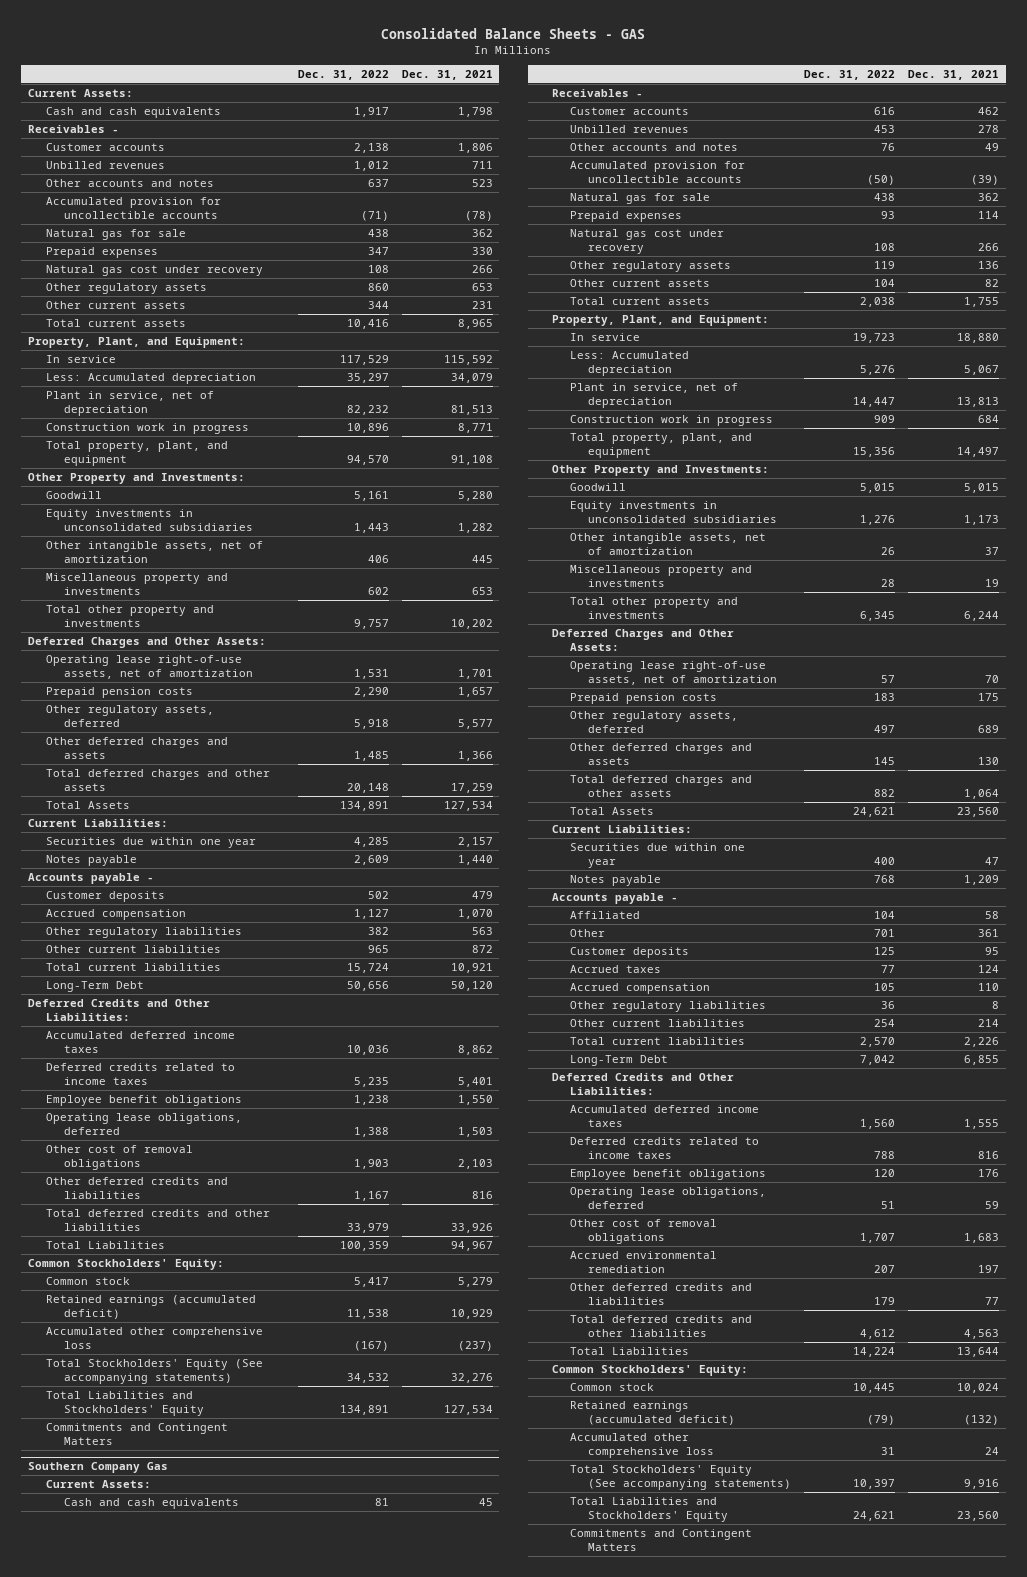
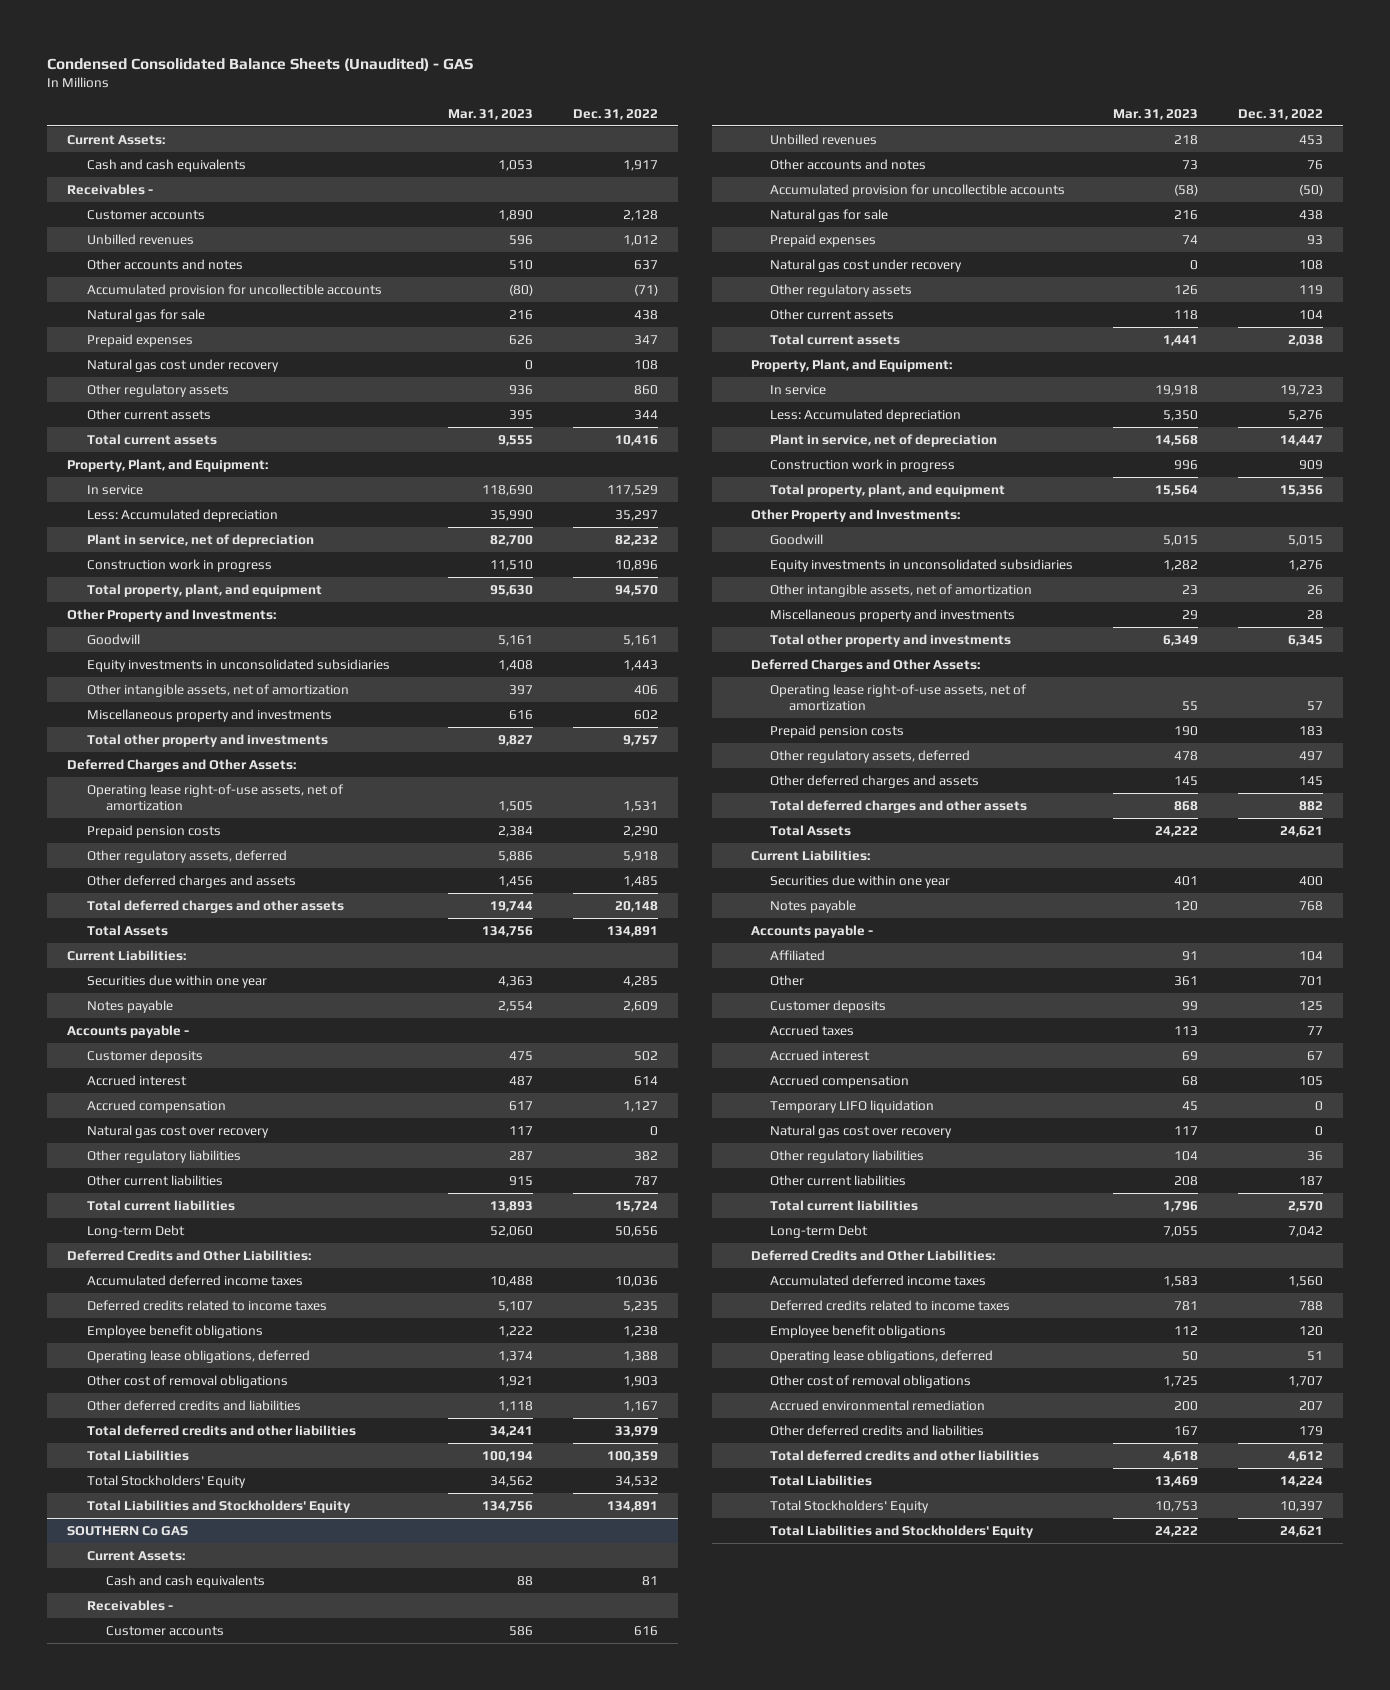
[381,27,646,39] Consolidated Balance Sheets - GAS -> [47,57,474,71] Condensed Consolidated Balance Sheets (Unaudited) - GAS
[401,69,493,80] Dec. 31, 2021 -> none
none -> [448,108,534,120] Mar. 31, 2023
[353,142,389,153] 2,138 -> [623,210,659,222] 2,128
none -> [86,1075,187,1087] Accrued interest
none -> [86,1125,269,1139] Natural gas cost over recovery
[367,944,389,953] 965 -> [634,1176,659,1187] 787
[45,980,144,992] Long-Term Debt -> [86,1225,185,1239] Long-term Debt
[27,1258,224,1270] Common Stockholders' Equity: -> none
[45,1276,130,1285] Common stock -> none
[45,1294,256,1320] Retained earnings (accumulated deficit) -> none
[45,1326,263,1350] Accumulated other comprehensive loss -> none
[45,1358,263,1385] Total Stockholders' Equity (See accompanying statements) -> [86,1475,246,1489] Total Stockholders' Equity
[45,1422,228,1446] Commitments and Contingent Matters -> none
[27,1462,168,1474] Southern Company Gas -> [67,1526,189,1537] SOUTHERN Co GAS
none -> [770,1050,871,1062] Accrued interest
none -> [770,1100,935,1114] Temporary LIFO liquidation
none -> [770,1125,953,1139] Natural gas cost over recovery
[873,1018,895,1027] 254 -> [1298,1176,1323,1187] 187
[569,1054,668,1066] Long-Term Debt -> [770,1225,869,1239] Long-term Debt
[551,1364,748,1376] Common Stockholders' Equity: -> none
[569,1382,654,1391] Common stock -> none
[569,1400,735,1426] Retained earnings (accumulated deficit) -> none
[569,1432,714,1459] Accumulated other comprehensive loss -> none
[569,1464,791,1491] Total Stockholders' Equity (See accompanying statements) -> [770,1500,930,1514] Total Stockholders' Equity
[569,1528,752,1552] Commitments and Contingent Matters -> none

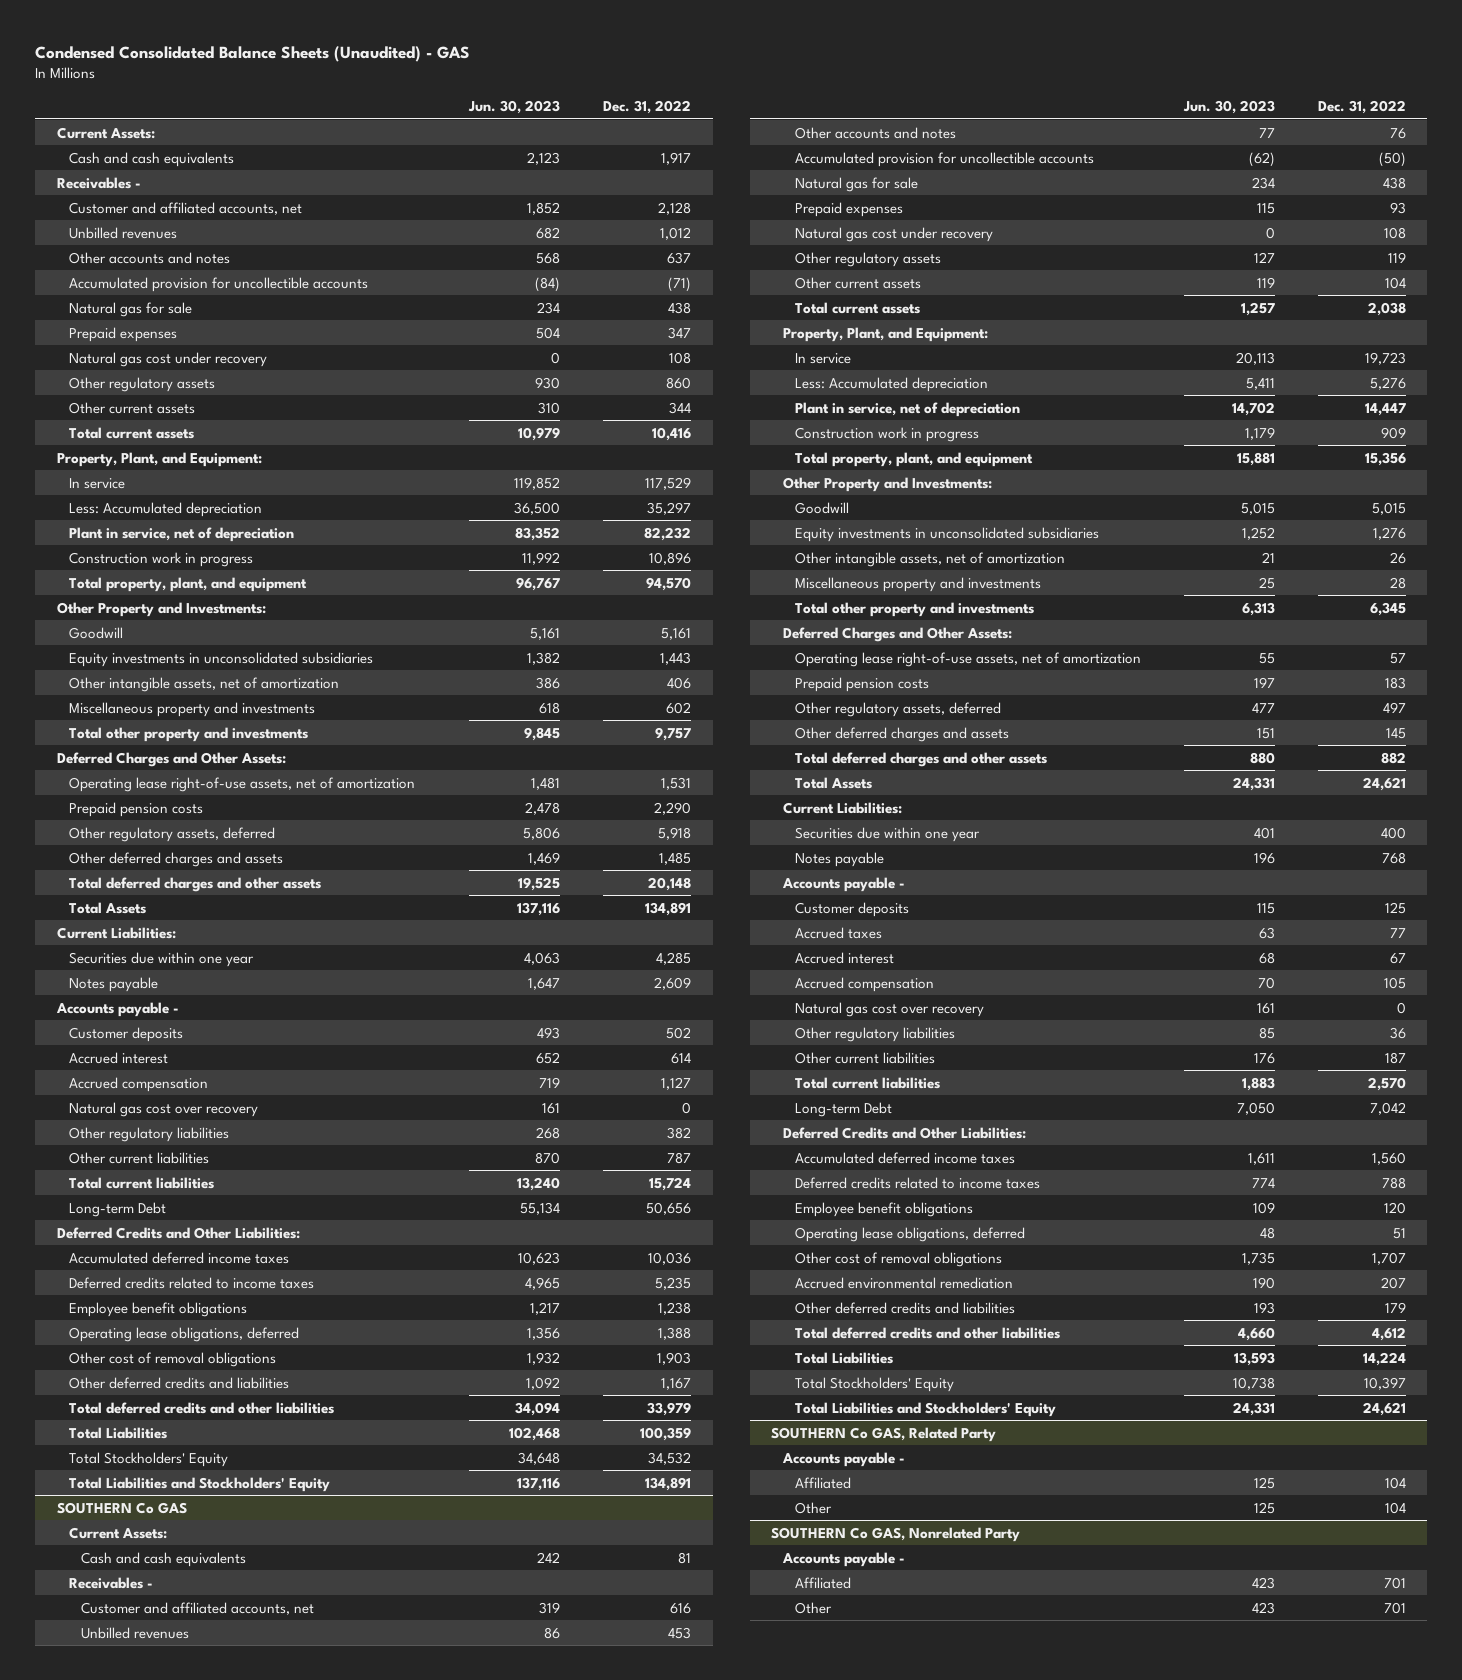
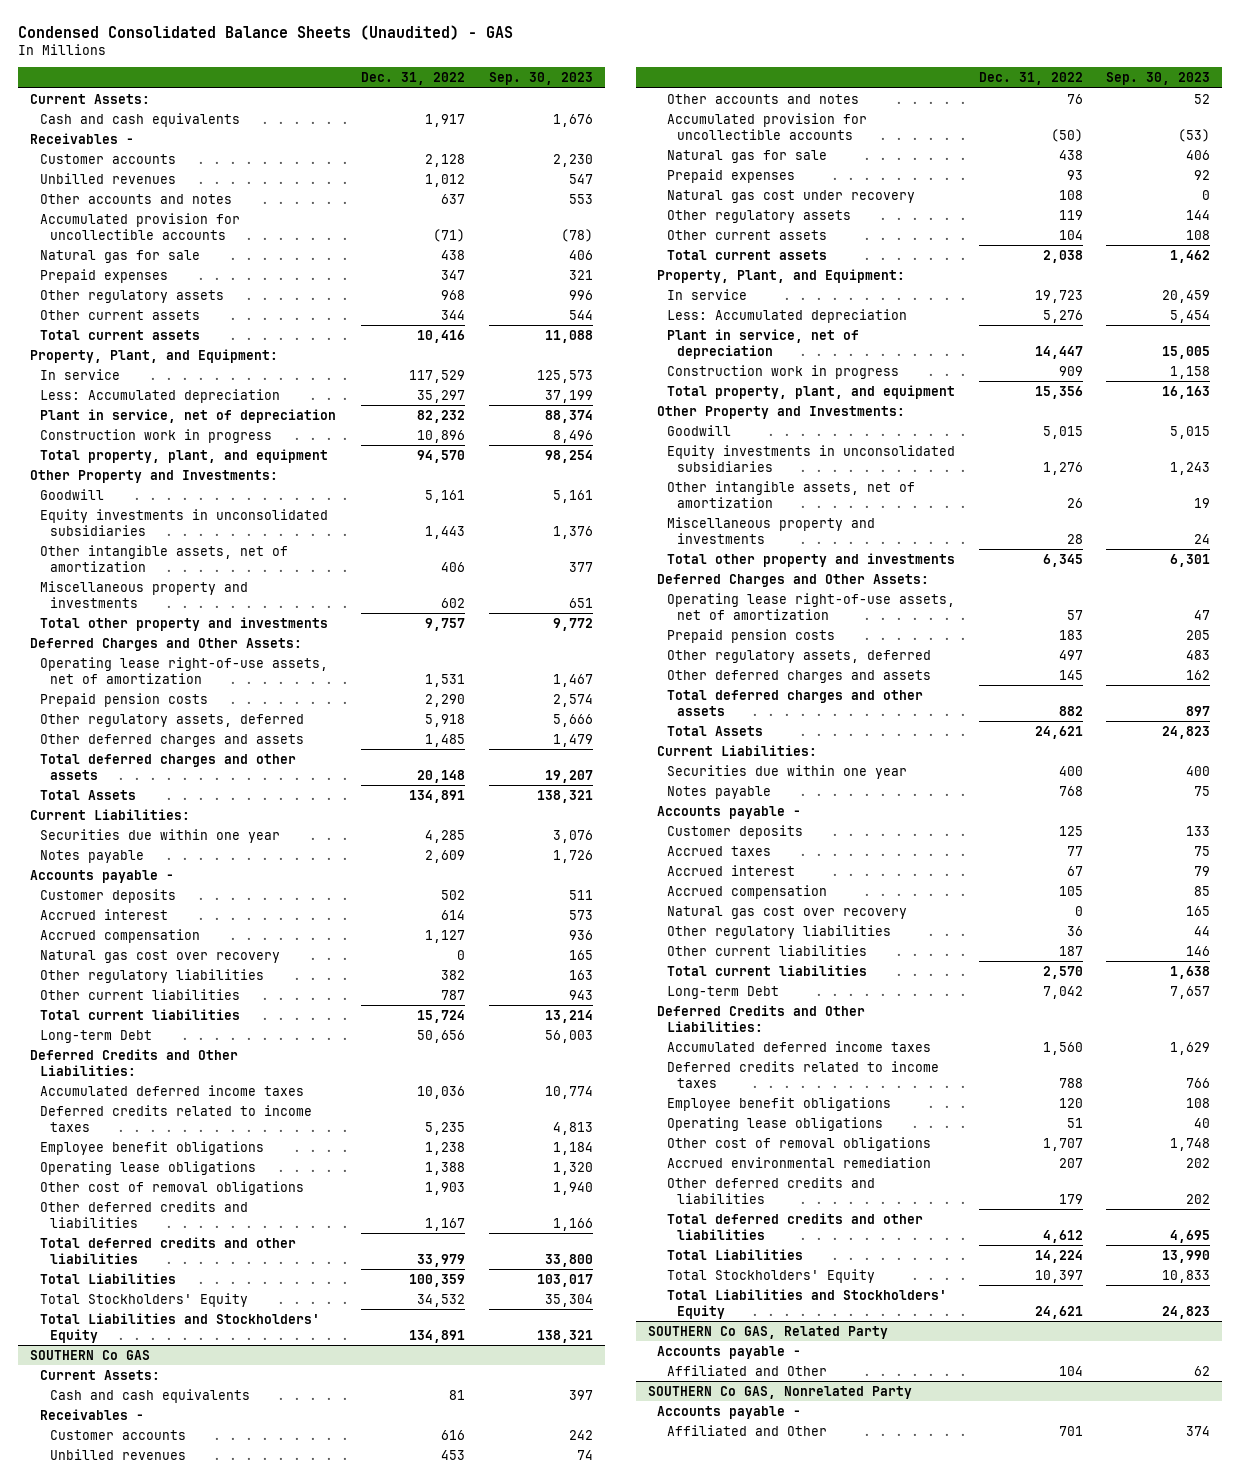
[468,100,561,115] Jun. 30, 2023 -> none
none -> [488,71,593,85] Sep. 30, 2023
[68,201,302,215] Customer and affiliated accounts, net -> [39,153,176,164] Customer accounts
[68,351,267,367] Natural gas cost under recovery -> none
[666,376,692,389] 860 -> [441,289,466,300] 968
[68,1326,299,1342] Operating lease obligations, deferred -> [39,1160,256,1175] Operating lease obligations
[80,1601,314,1615] Customer and affiliated accounts, net -> [49,1429,186,1440] Customer accounts
[795,1226,1026,1242] Operating lease obligations, deferred -> [667,1116,884,1131] Operating lease obligations
[795,1501,833,1514] Other -> none
[795,1476,852,1489] Affiliated -> [667,1364,828,1376] Affiliated and Other
[795,1601,833,1614] Other -> none
[795,1576,852,1589] Affiliated -> [667,1424,828,1436] Affiliated and Other

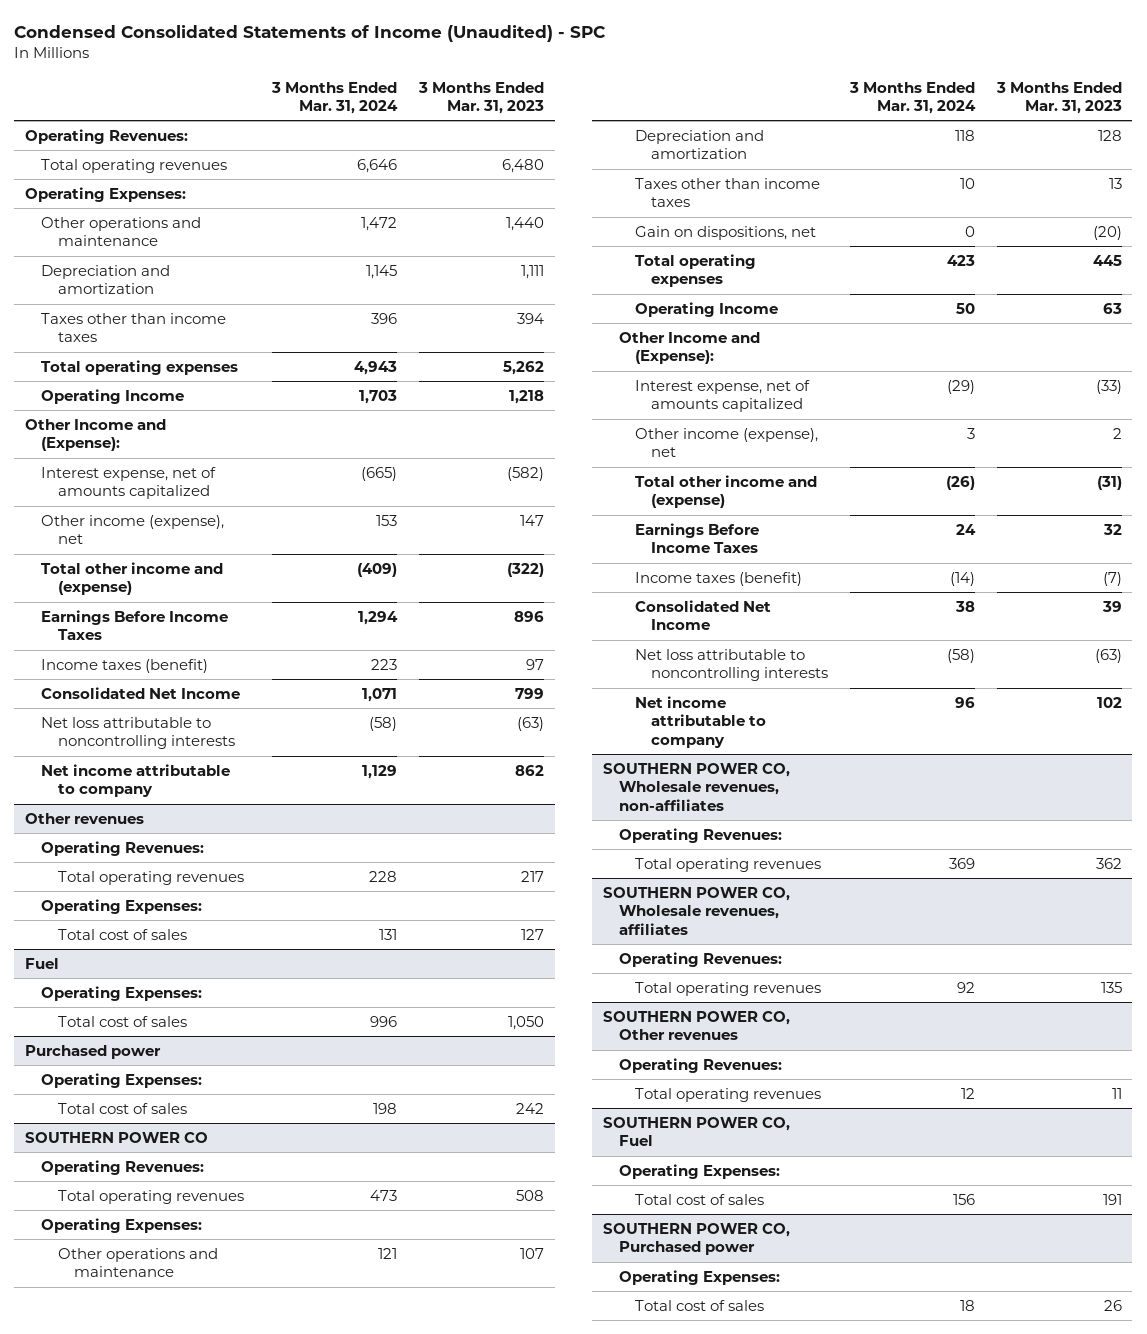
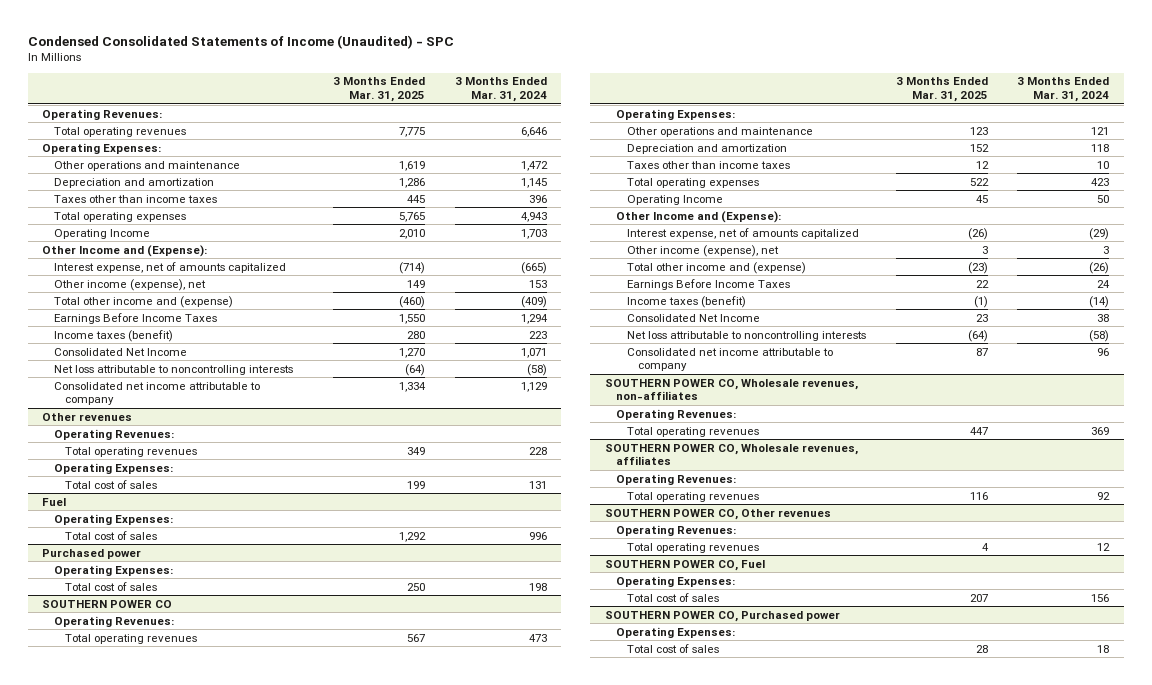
[417,81,544,114] 3 Months Ended Mar. 31, 2023 -> none
none -> [333,77,426,103] 3 Months Ended Mar. 31, 2025
[41,763,231,798] Net income attributable to company -> [53,381,260,406] Consolidated net income attributable to company
[635,225,817,240] Gain on dispositions, net -> none
[635,695,767,748] Net income attributable to company -> [627,347,834,372] Consolidated net income attributable to company

